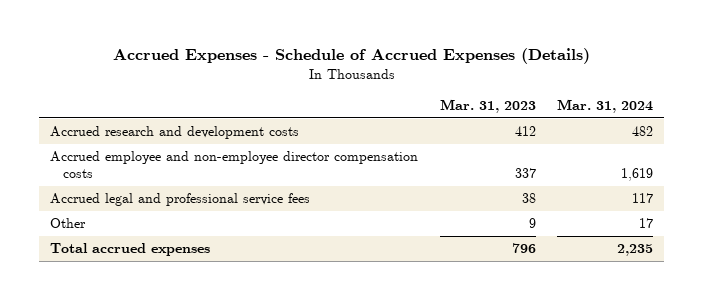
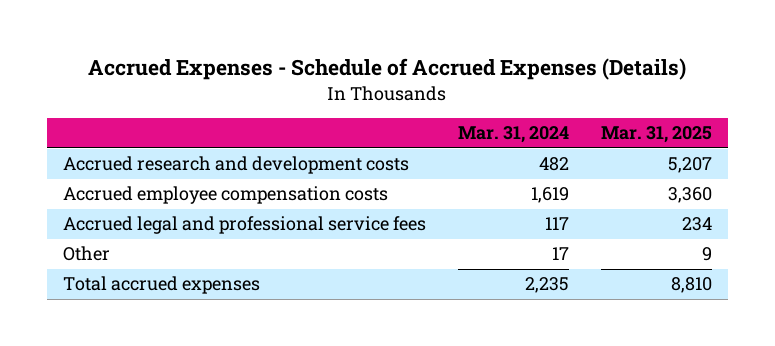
[439,99,536,114] Mar. 31, 2023 -> none
none -> [600,126,712,144] Mar. 31, 2025
[49,151,418,179] Accrued employee and non-employee director compensation costs -> [62,186,388,205] Accrued employee compensation costs

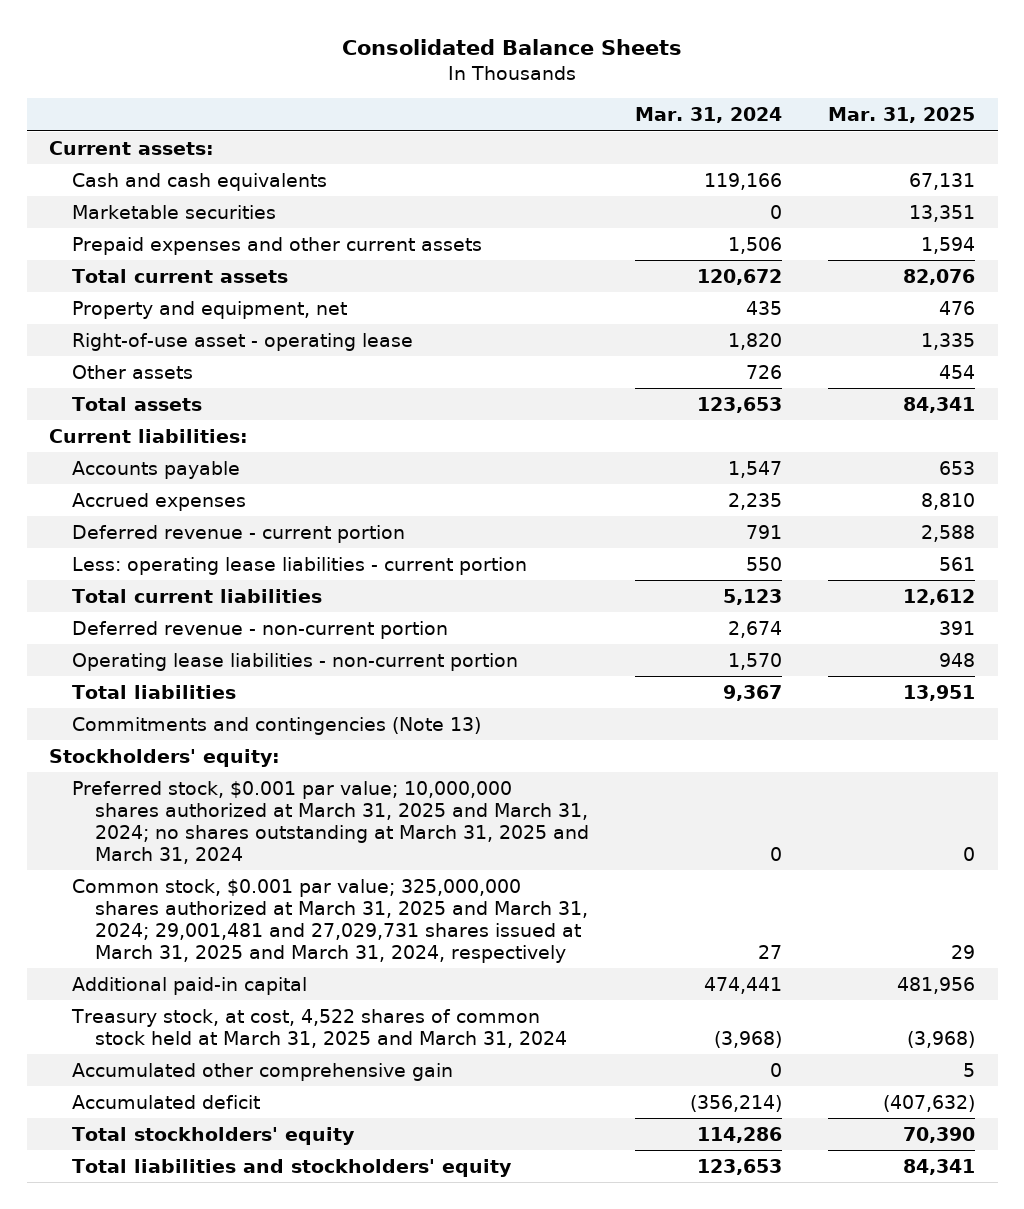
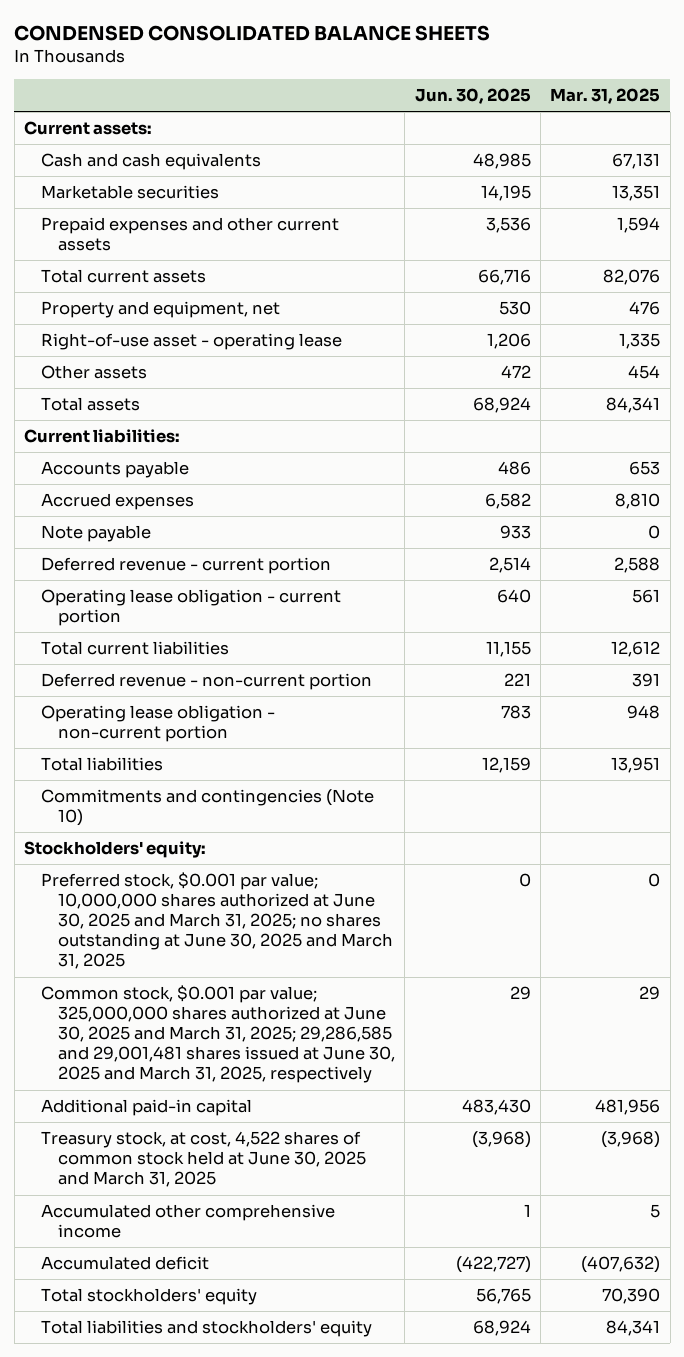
[342,39,683,56] Consolidated Balance Sheets -> [14,24,491,41] CONDENSED CONSOLIDATED BALANCE SHEETS
[635,107,783,124] Mar. 31, 2024 -> none
none -> [414,88,531,105] Jun. 30, 2025
none -> [40,525,151,543] Note payable
[72,556,528,575] Less: operating lease liabilities - current portion -> [40,589,341,627] Operating lease obligation - current portion
[72,652,519,671] Operating lease liabilities - non-current portion -> [40,705,275,743] Operating lease obligation - non-current portion
[72,716,482,735] Commitments and contingencies (Note 13) -> [40,789,374,827] Commitments and contingencies (Note 10)
[72,780,590,864] Preferred stock, $0.001 par value; 10,000,000 shares authorized at March 31, 2025 and March 31, 2024; no shares outstanding at March 31, 2025 and March 31, 2024 -> [40,872,393,970] Preferred stock, $0.001 par value; 10,000,000 shares authorized at June 30, 2025 and March 31, 2025; no shares outstanding at June 30, 2025 and March 31, 2025
[72,878,589,963] Common stock, $0.001 par value; 325,000,000 shares authorized at March 31, 2025 and March 31, 2024; 29,001,481 and 27,029,731 shares issued at March 31, 2025 and March 31, 2024, respectively -> [40,985,395,1084] Common stock, $0.001 par value; 325,000,000 shares authorized at June 30, 2025 and March 31, 2025; 29,286,585 and 29,001,481 shares issued at June 30, 2025 and March 31, 2025, respectively
[71,1008,568,1048] Treasury stock, at cost, 4,522 shares of common stock held at March 31, 2025 and March 31, 2024 -> [40,1131,366,1188] Treasury stock, at cost, 4,522 shares of common stock held at June 30, 2025 and March 31, 2025
[72,1062,454,1081] Accumulated other comprehensive gain -> [40,1204,335,1239] Accumulated other comprehensive income

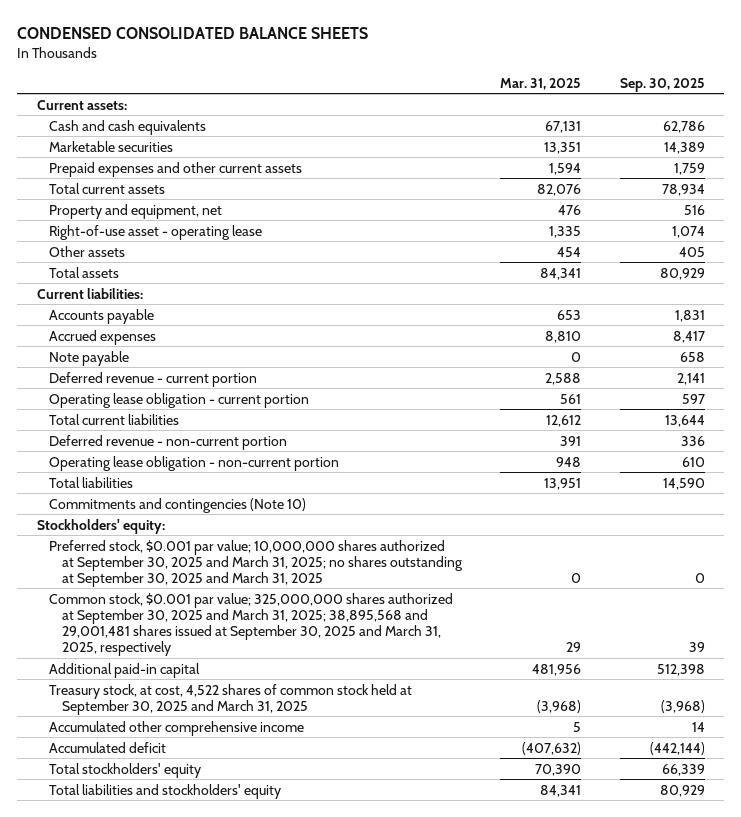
[414,88,531,105] Jun. 30, 2025 -> none
none -> [619,77,705,92] Sep. 30, 2025
[40,872,393,970] Preferred stock, $0.001 par value; 10,000,000 shares authorized at June 30, 2025 and March 31, 2025; no shares outstanding at June 30, 2025 and March 31, 2025 -> [49,539,463,587] Preferred stock, $0.001 par value; 10,000,000 shares authorized at September 30, 2025 and March 31, 2025; no shares outstanding at September 30, 2025 and March 31, 2025
[40,985,395,1084] Common stock, $0.001 par value; 325,000,000 shares authorized at June 30, 2025 and March 31, 2025; 29,286,585 and 29,001,481 shares issued at June 30, 2025 and March 31, 2025, respectively -> [49,592,454,656] Common stock, $0.001 par value; 325,000,000 shares authorized at September 30, 2025 and March 31, 2025; 38,895,568 and 29,001,481 shares issued at September 30, 2025 and March 31, 2025, respectively
[40,1131,366,1188] Treasury stock, at cost, 4,522 shares of common stock held at June 30, 2025 and March 31, 2025 -> [49,683,413,715] Treasury stock, at cost, 4,522 shares of common stock held at September 30, 2025 and March 31, 2025

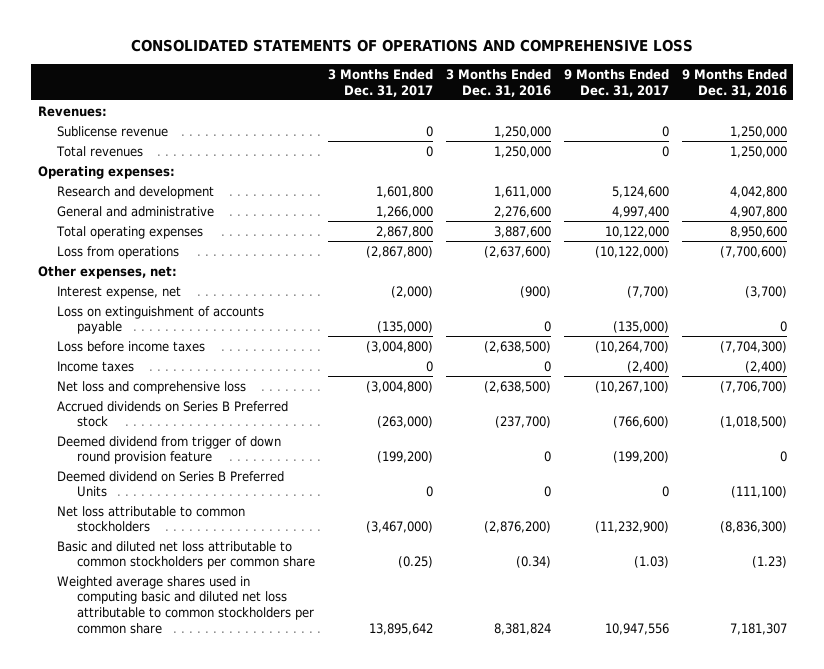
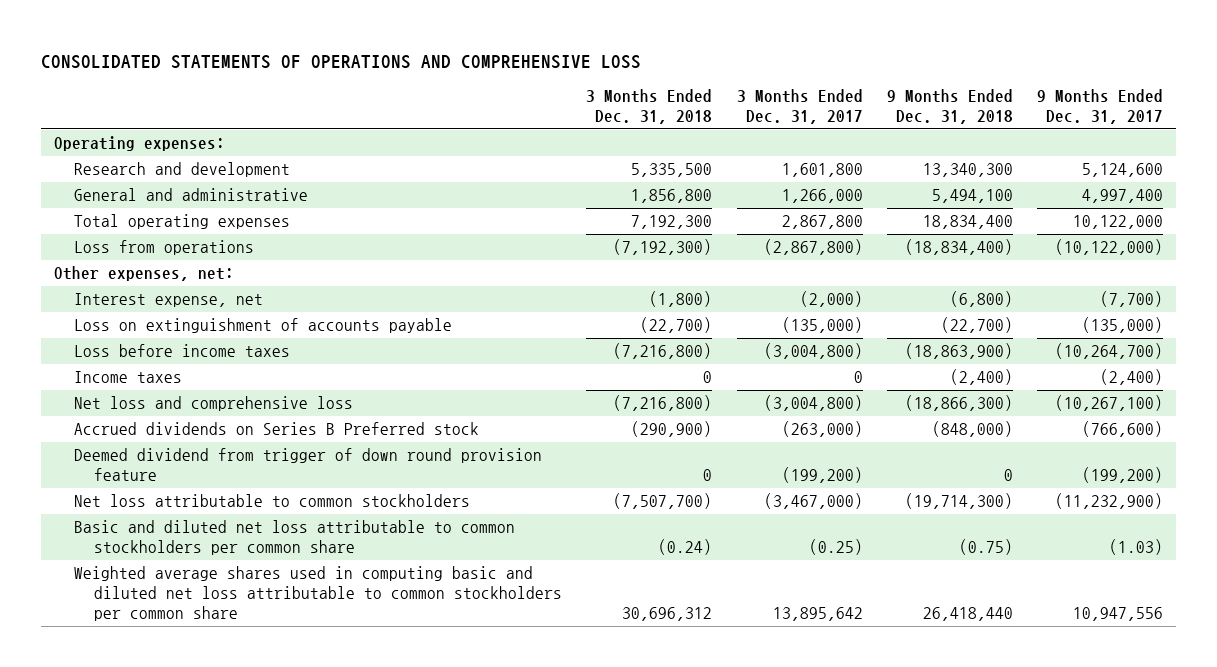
[445,68,551,97] 3 Months Ended Dec. 31, 2016 -> none
[681,68,787,97] 9 Months Ended Dec. 31, 2016 -> none
none -> [586,89,713,125] 3 Months Ended Dec. 31, 2018
none -> [887,89,1014,125] 9 Months Ended Dec. 31, 2018
[37,105,107,117] Revenues: -> none
[57,125,169,137] Sublicense revenue -> none
[56,145,144,157] Total revenues -> none
[57,470,285,498] Deemed dividend on Series B Preferred Units -> none

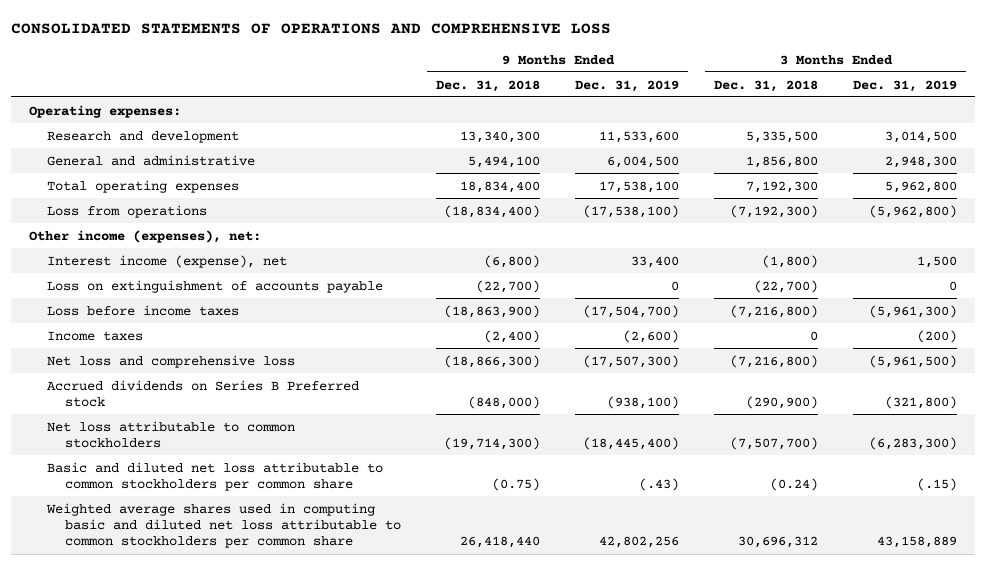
[736,89,863,125] 3 Months Ended Dec. 31, 2017 -> none
[1037,89,1164,125] 9 Months Ended Dec. 31, 2017 -> none
none -> [575,79,680,92] Dec. 31, 2019
none -> [853,79,958,92] Dec. 31, 2019
[53,266,234,282] Other expenses, net: -> [28,229,261,243] Other income (expenses), net:
[73,293,263,308] Interest expense, net -> [46,254,287,268] Interest income (expense), net
[73,448,542,482] Deemed dividend from trigger of down round provision feature -> none

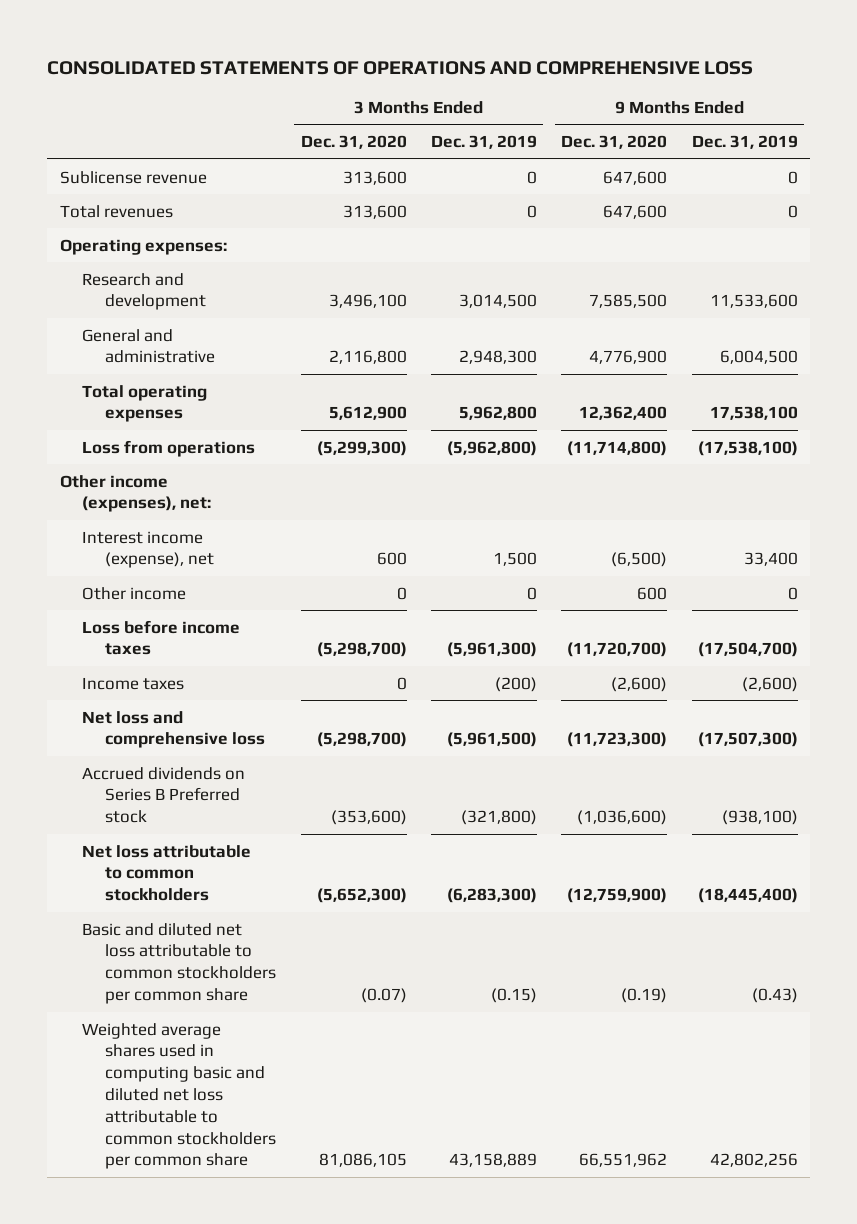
[436,79,541,92] Dec. 31, 2018 -> none
[714,79,819,92] Dec. 31, 2018 -> none
none -> [300,135,407,150] Dec. 31, 2020
none -> [561,135,668,150] Dec. 31, 2020
none -> [59,170,207,184] Sublicense revenue
none -> [59,204,173,218] Total revenues
[46,279,383,293] Loss on extinguishment of accounts payable -> none
none -> [82,586,187,600] Other income
[639,477,680,491] (.43) -> [751,987,798,1003] (0.43)
[917,477,958,491] (.15) -> [490,987,537,1003] (0.15)

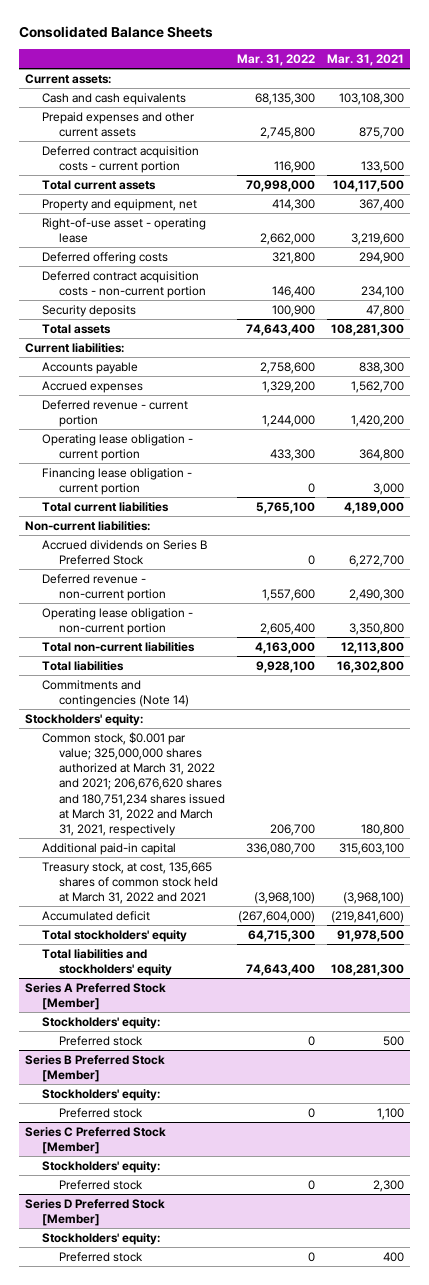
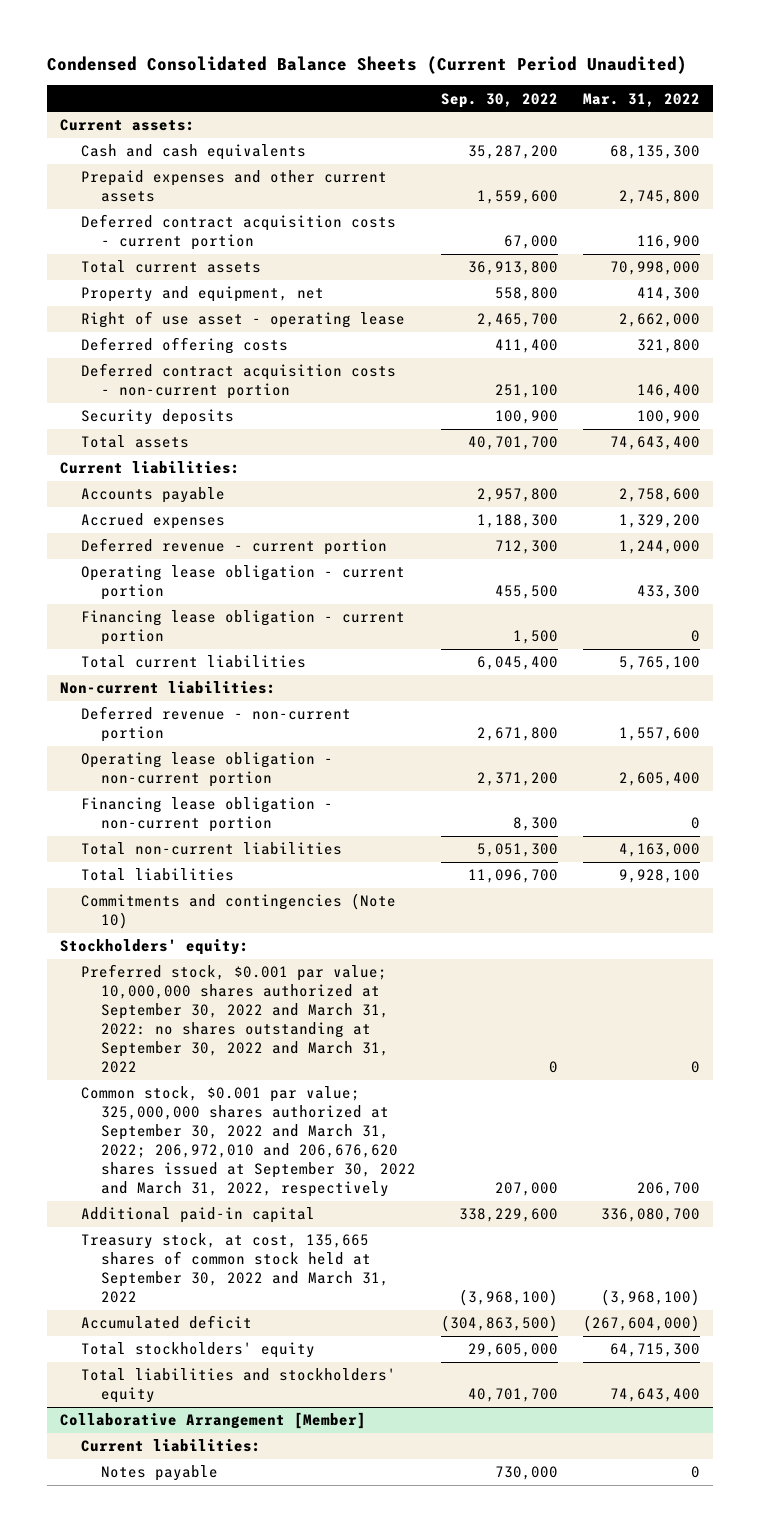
[18,26,213,39] Consolidated Balance Sheets -> [47,56,688,75] Condensed Consolidated Balance Sheets (Current Period Unaudited)
[327,53,405,66] Mar. 31, 2021 -> none
none -> [441,92,559,108] Sep. 30, 2022
[41,217,206,243] Right-of-use asset - operating lease -> [80,311,405,329] Right of use asset - operating lease
[41,539,207,565] Accrued dividends on Series B Preferred Stock -> none
none -> [80,797,333,833] Financing lease obligation - non-current portion
[41,679,189,707] Commitments and contingencies (Note 14) -> [80,893,396,930] Commitments and contingencies (Note 10)
none -> [80,964,390,1074] Preferred stock, $0.001 par value; 10,000,000 shares authorized at September 30, 2022 and March 31, 2022: no shares outstanding at September 30, 2022 and March 31, 2022
[41,731,225,836] Common stock, $0.001 par value; 325,000,000 shares authorized at March 31, 2022 and 2021; 206,676,620 shares and 180,751,234 shares issued at March 31, 2022 and March 31, 2021, respectively -> [80,1086,417,1198] Common stock, $0.001 par value; 325,000,000 shares authorized at September 30, 2022 and March 31, 2022; 206,972,010 and 206,676,620 shares issued at September 30, 2022 and March 31, 2022, respectively
[41,861,218,905] Treasury stock, at cost, 135,665 shares of common stock held at March 31, 2022 and 2021 -> [80,1233,390,1304] Treasury stock, at cost, 135,665 shares of common stock held at September 30, 2022 and March 31, 2022
[24,982,166,1010] Series A Preferred Stock [Member] -> none
[41,1016,160,1029] Stockholders' equity: -> none
[58,1035,143,1046] Preferred stock -> none
[24,1054,165,1082] Series B Preferred Stock [Member] -> none
[41,1088,160,1101] Stockholders' equity: -> none
[58,1107,143,1118] Preferred stock -> none
[24,1126,166,1154] Series C Preferred Stock [Member] -> none
[41,1160,160,1173] Stockholders' equity: -> none
[58,1179,143,1190] Preferred stock -> none
[24,1198,165,1226] Series D Preferred Stock [Member] -> none
[41,1232,160,1245] Stockholders' equity: -> none
[58,1251,143,1262] Preferred stock -> none
none -> [59,1412,366,1430] Collaborative Arrangement [Member]
none -> [80,1439,261,1453] Current liabilities:
none -> [101,1465,219,1482] Notes payable

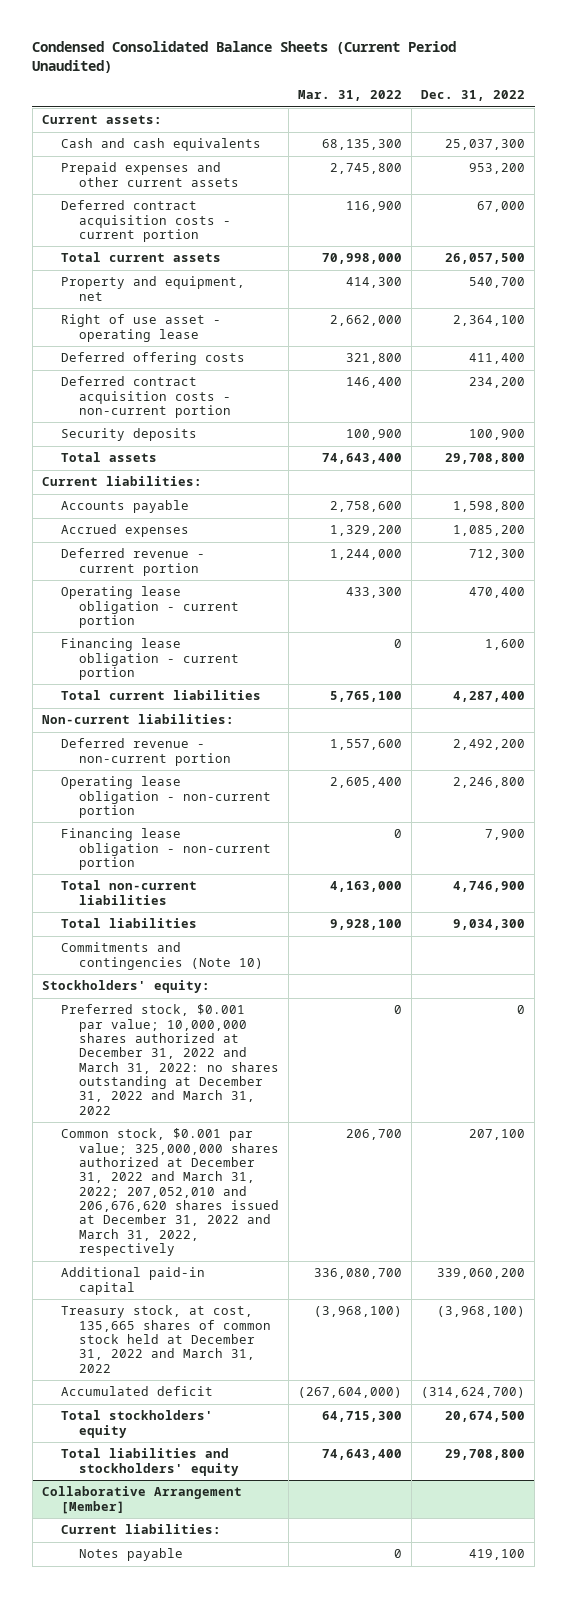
[441,92,559,108] Sep. 30, 2022 -> none
none -> [421,90,526,102] Dec. 31, 2022
[80,964,390,1074] Preferred stock, $0.001 par value; 10,000,000 shares authorized at September 30, 2022 and March 31, 2022: no shares outstanding at September 30, 2022 and March 31, 2022 -> [60,1004,280,1115] Preferred stock, $0.001 par value; 10,000,000 shares authorized at December 31, 2022 and March 31, 2022: no shares outstanding at December 31, 2022 and March 31, 2022
[80,1086,417,1198] Common stock, $0.001 par value; 325,000,000 shares authorized at September 30, 2022 and March 31, 2022; 206,972,010 and 206,676,620 shares issued at September 30, 2022 and March 31, 2022, respectively -> [60,1128,280,1257] Common stock, $0.001 par value; 325,000,000 shares authorized at December 31, 2022 and March 31, 2022; 207,052,010 and 206,676,620 shares issued at December 31, 2022 and March 31, 2022, respectively
[80,1233,390,1304] Treasury stock, at cost, 135,665 shares of common stock held at September 30, 2022 and March 31, 2022 -> [60,1305,272,1373] Treasury stock, at cost, 135,665 shares of common stock held at December 31, 2022 and March 31, 2022

